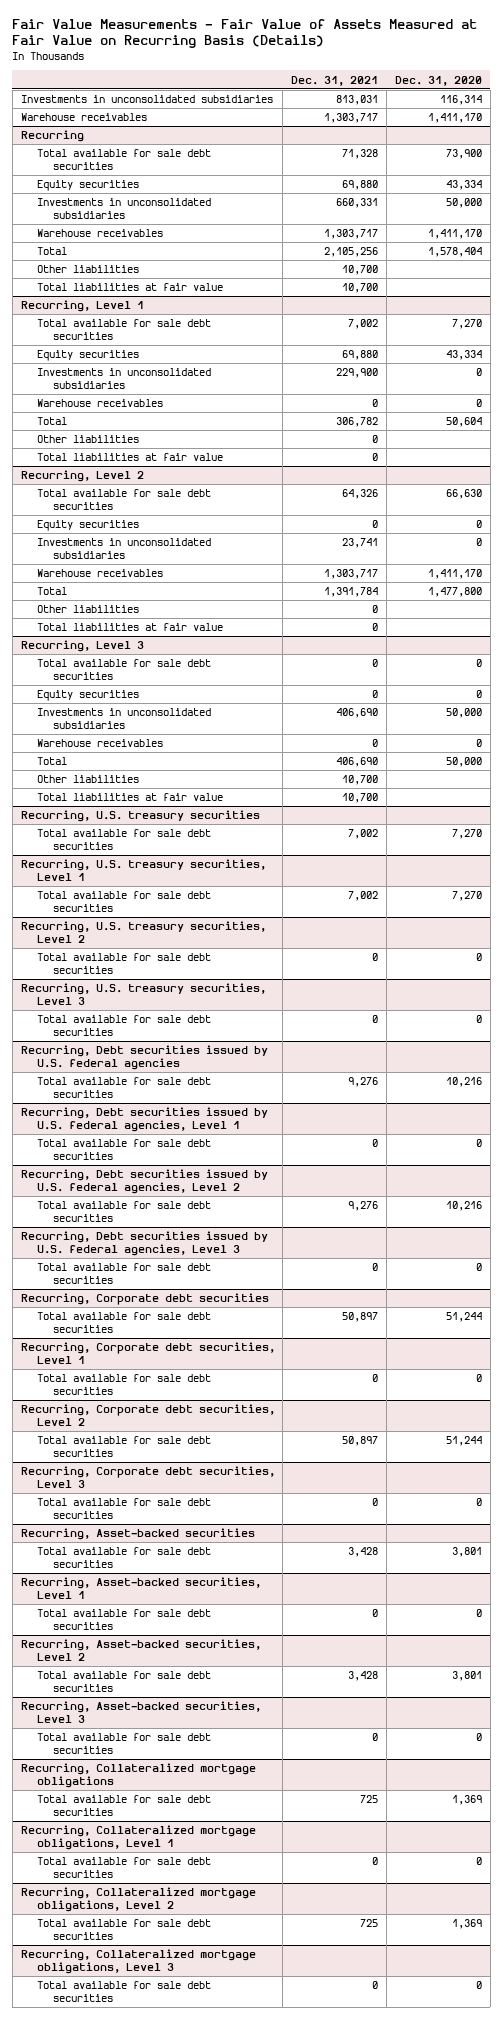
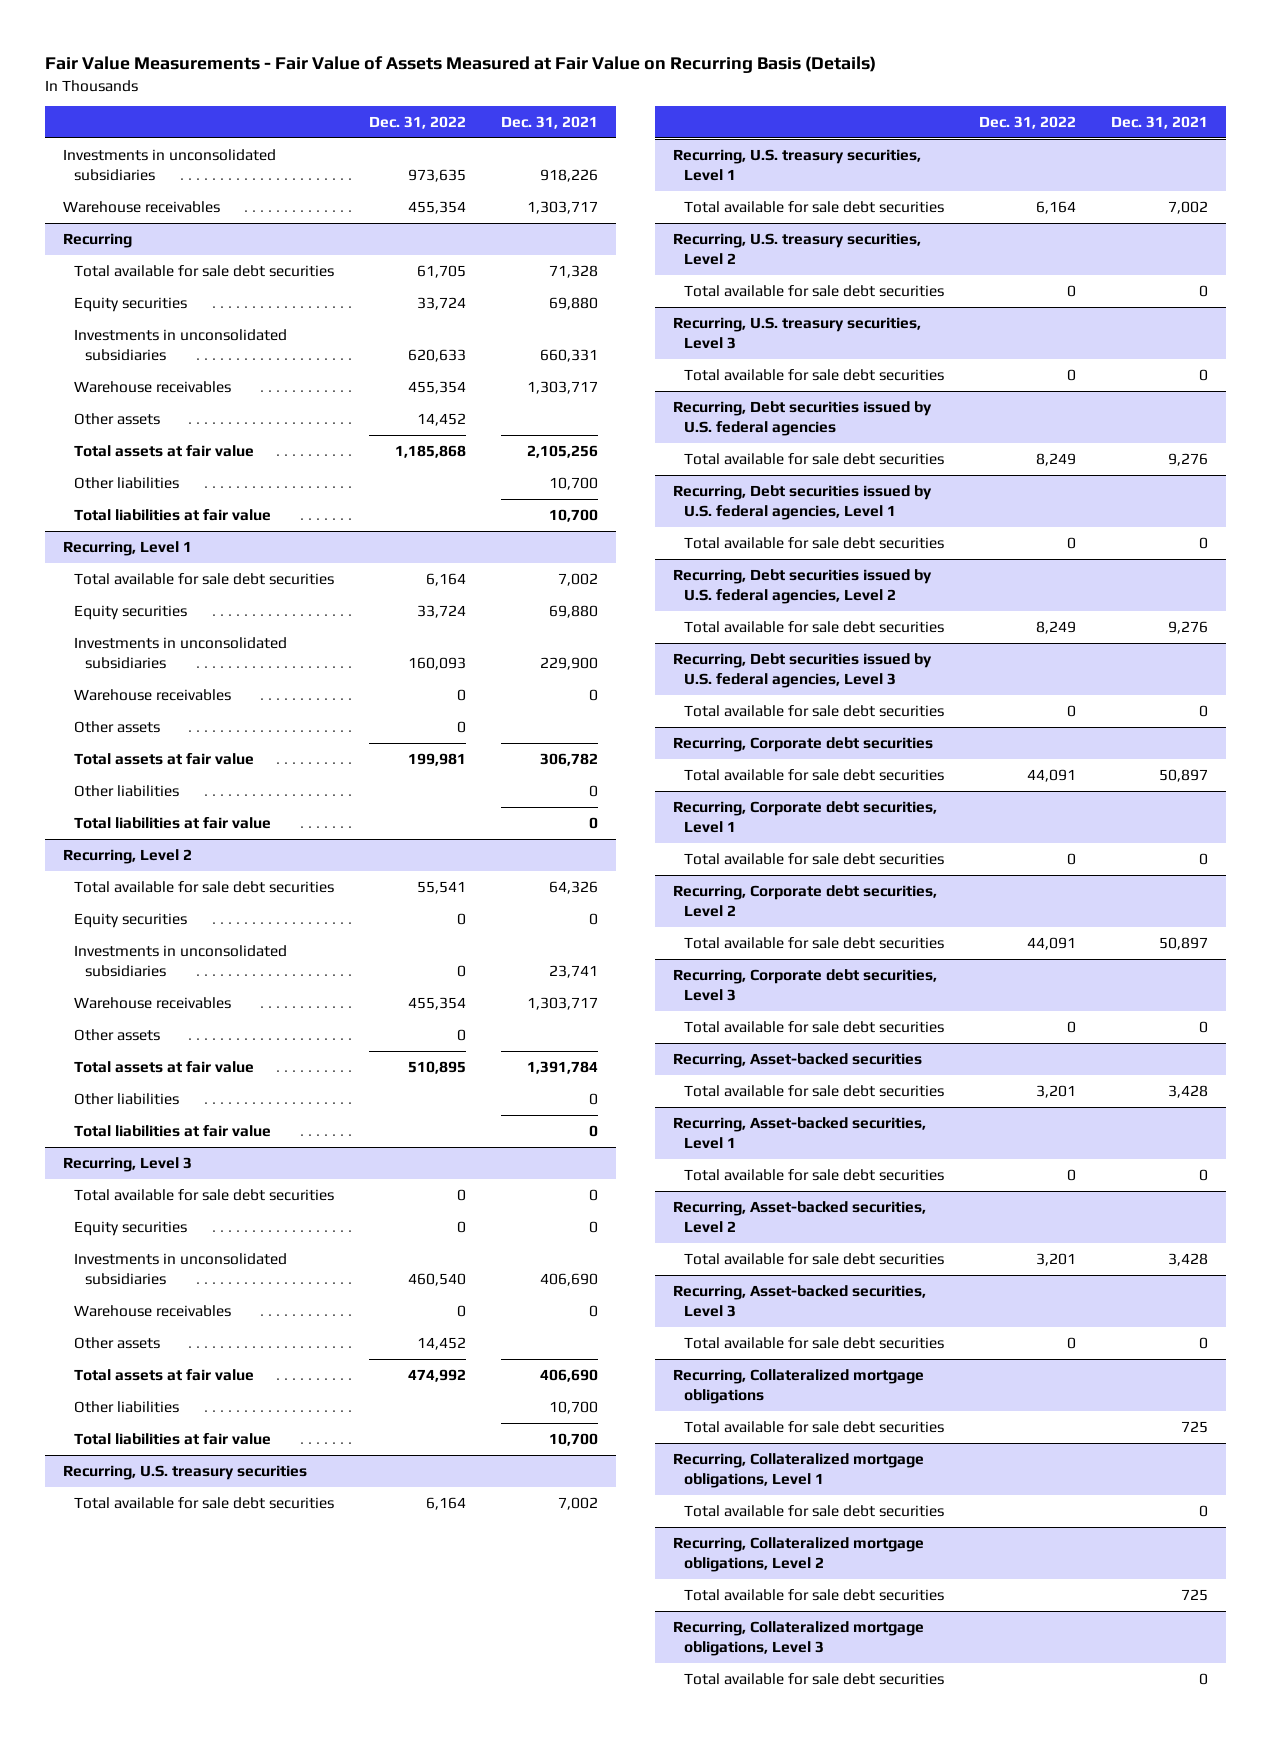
[394,75,482,86] Dec. 31, 2020 -> none
none -> [369,115,467,129] Dec. 31, 2022
[336,95,379,106] 813,031 -> [540,169,599,183] 918,226
none -> [74,412,161,425] Other assets
[36,247,67,256] Total -> [74,444,255,457] Total assets at fair value
none -> [74,720,161,733] Other assets
[36,417,67,426] Total -> [74,752,255,765] Total assets at fair value
none -> [74,1028,161,1041] Other assets
[36,587,67,596] Total -> [74,1060,255,1073] Total assets at fair value
none -> [74,1336,161,1349] Other assets
[36,757,67,766] Total -> [74,1368,255,1381] Total assets at fair value

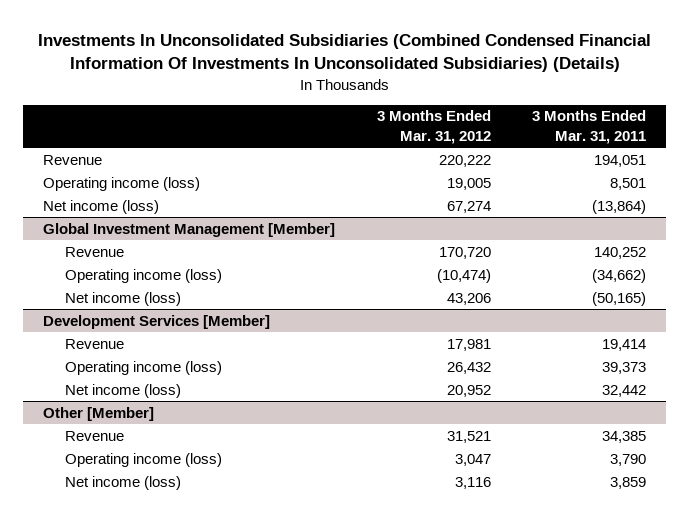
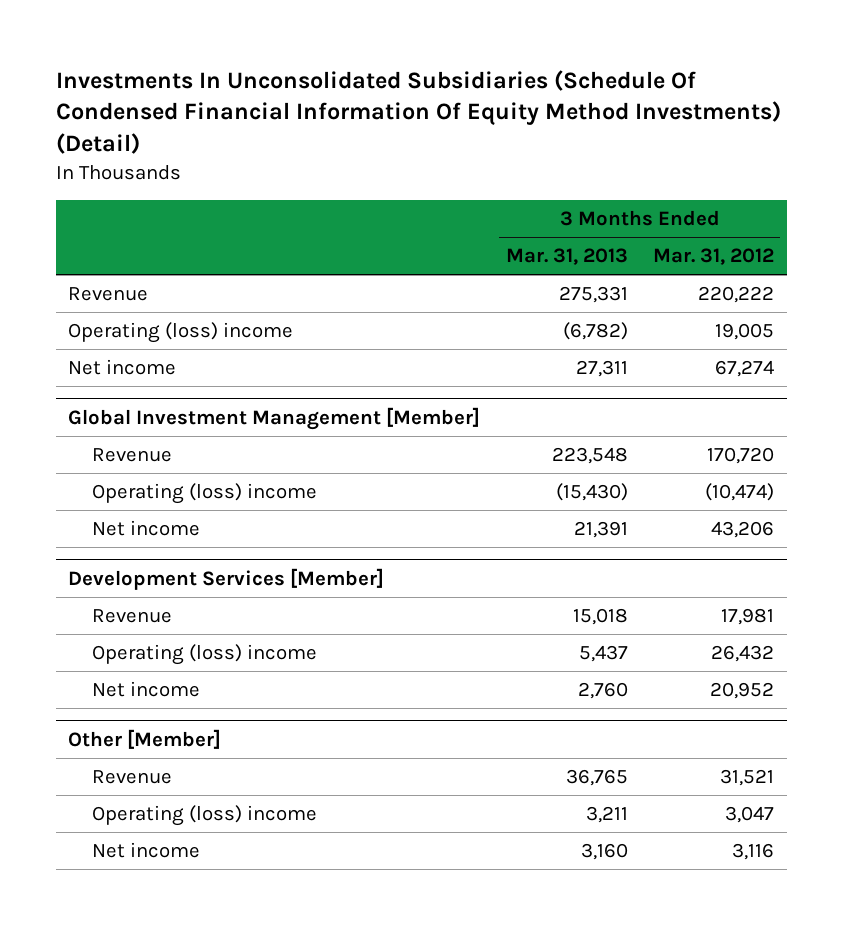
[37,34,651,73] Investments In Unconsolidated Subsidiaries (Combined Condensed Financial Information Of Investments In Unconsolidated Subsidiaries) (Details) -> [55,69,781,155] Investments In Unconsolidated Subsidiaries (Schedule Of Condensed Financial Information Of Equity Method Investments) (Detail)
[531,110,646,144] 3 Months Ended Mar. 31, 2011 -> none
none -> [505,248,628,266] Mar. 31, 2013
[43,176,201,191] Operating income (loss) -> [68,322,294,344] Operating (loss) income
[43,199,160,214] Net income (loss) -> [68,359,177,376] Net income
[64,268,222,283] Operating income (loss) -> [92,483,318,505] Operating (loss) income
[64,291,181,306] Net income (loss) -> [92,520,201,537] Net income
[64,360,222,375] Operating income (loss) -> [92,644,318,666] Operating (loss) income
[64,383,181,398] Net income (loss) -> [92,681,201,698] Net income
[64,452,222,467] Operating income (loss) -> [92,805,318,827] Operating (loss) income
[64,475,181,490] Net income (loss) -> [92,842,201,859] Net income

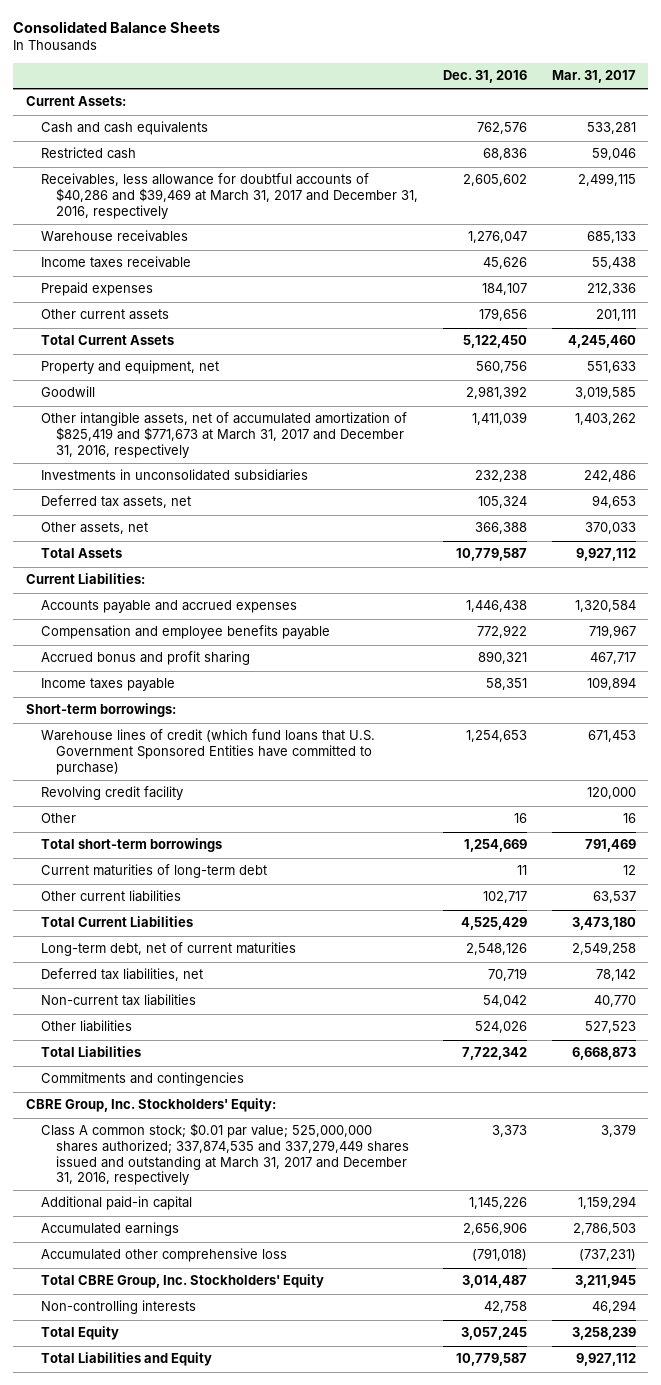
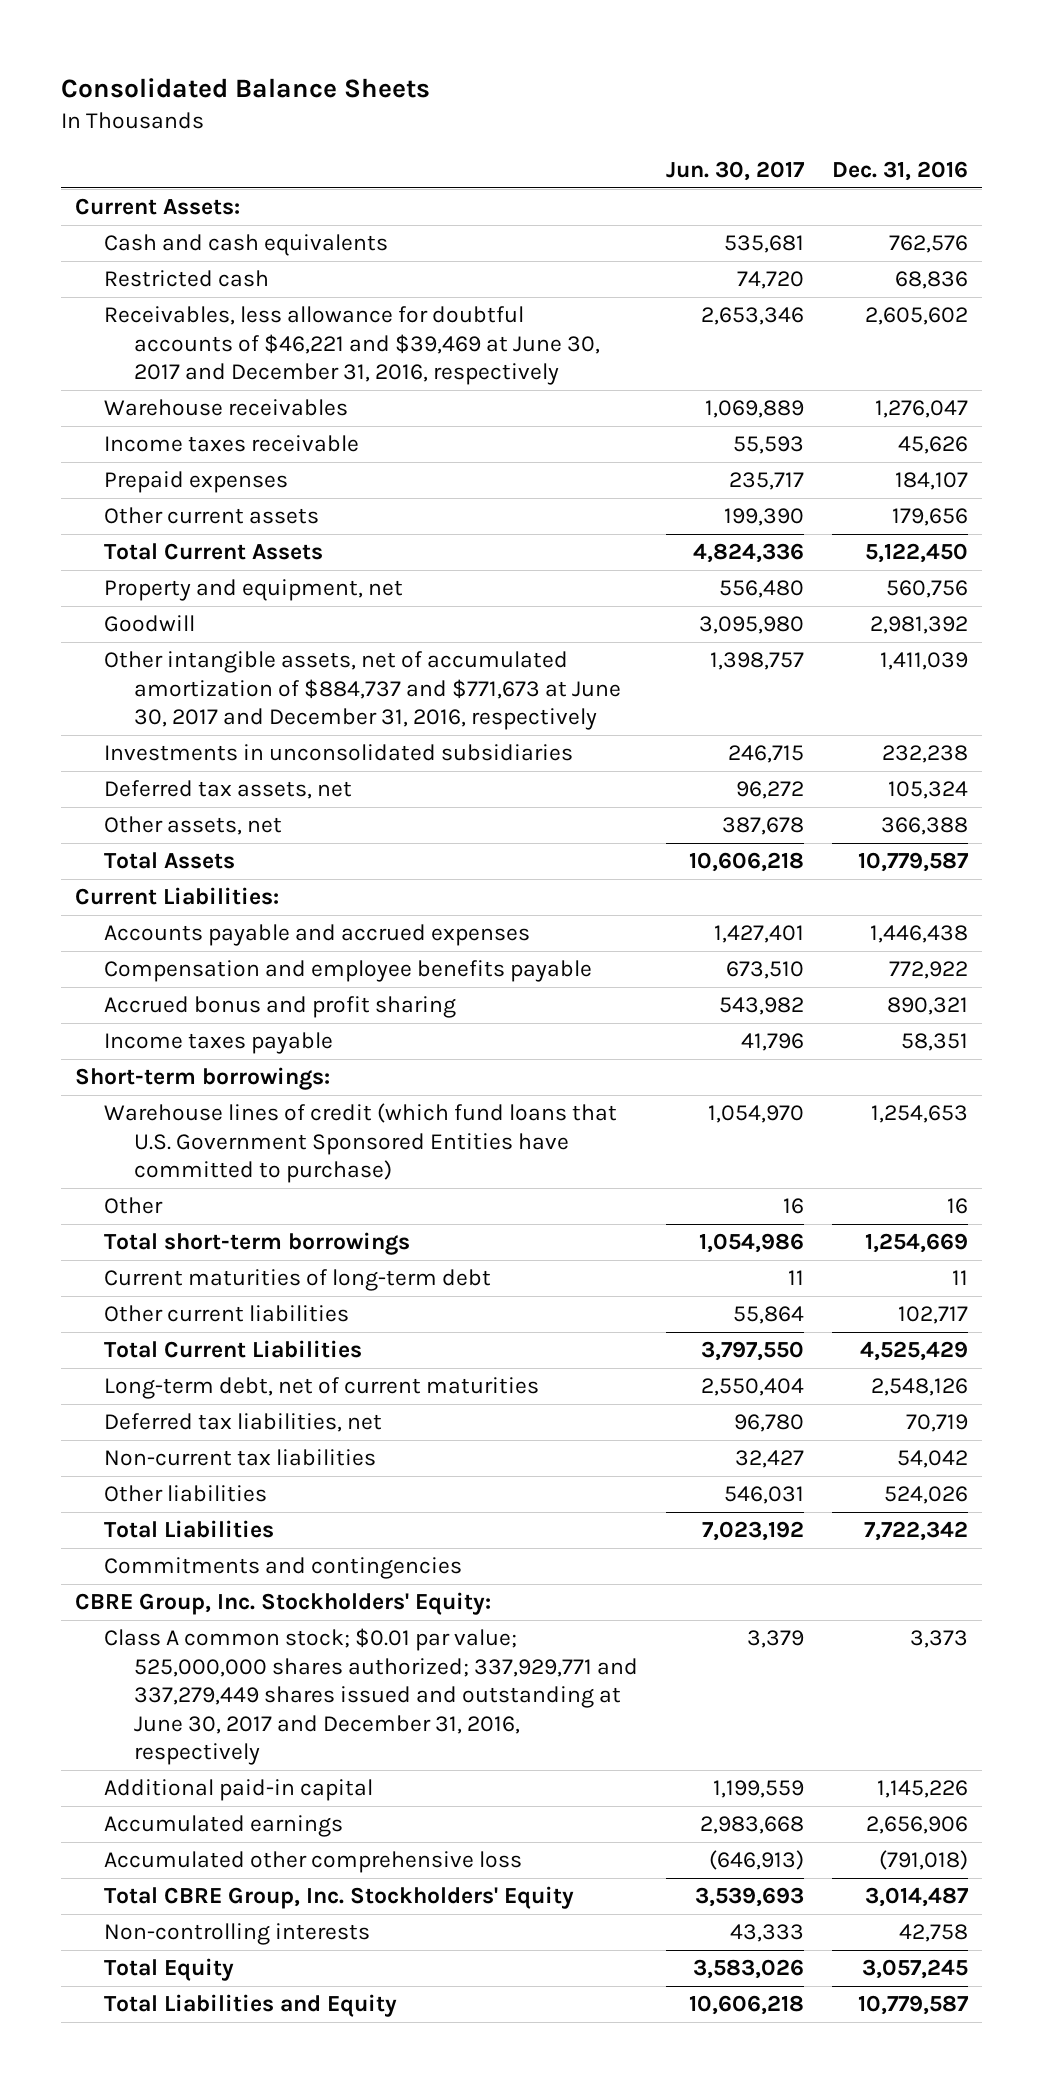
[551,70,636,84] Mar. 31, 2017 -> none
none -> [665,160,805,181] Jun. 30, 2017
[40,173,419,219] Receivables, less allowance for doubtful accounts of $40,286 and $39,469 at March 31, 2017 and December 31, 2016, respectively -> [104,306,600,386] Receivables, less allowance for doubtful accounts of $46,221 and $39,469 at June 30, 2017 and December 31, 2016, respectively
[40,412,407,458] Other intangible assets, net of accumulated amortization of $825,419 and $771,673 at March 31, 2017 and December 31, 2016, respectively -> [104,651,621,731] Other intangible assets, net of accumulated amortization of $884,737 and $771,673 at June 30, 2017 and December 31, 2016, respectively
[40,786,183,801] Revolving credit facility -> none
[40,1123,410,1186] Class A common stock; $0.01 par value; 525,000,000 shares authorized; 337,874,535 and 337,279,449 shares issued and outstanding at March 31, 2017 and December 31, 2016, respectively -> [104,1628,638,1766] Class A common stock; $0.01 par value; 525,000,000 shares authorized; 337,929,771 and 337,279,449 shares issued and outstanding at June 30, 2017 and December 31, 2016, respectively

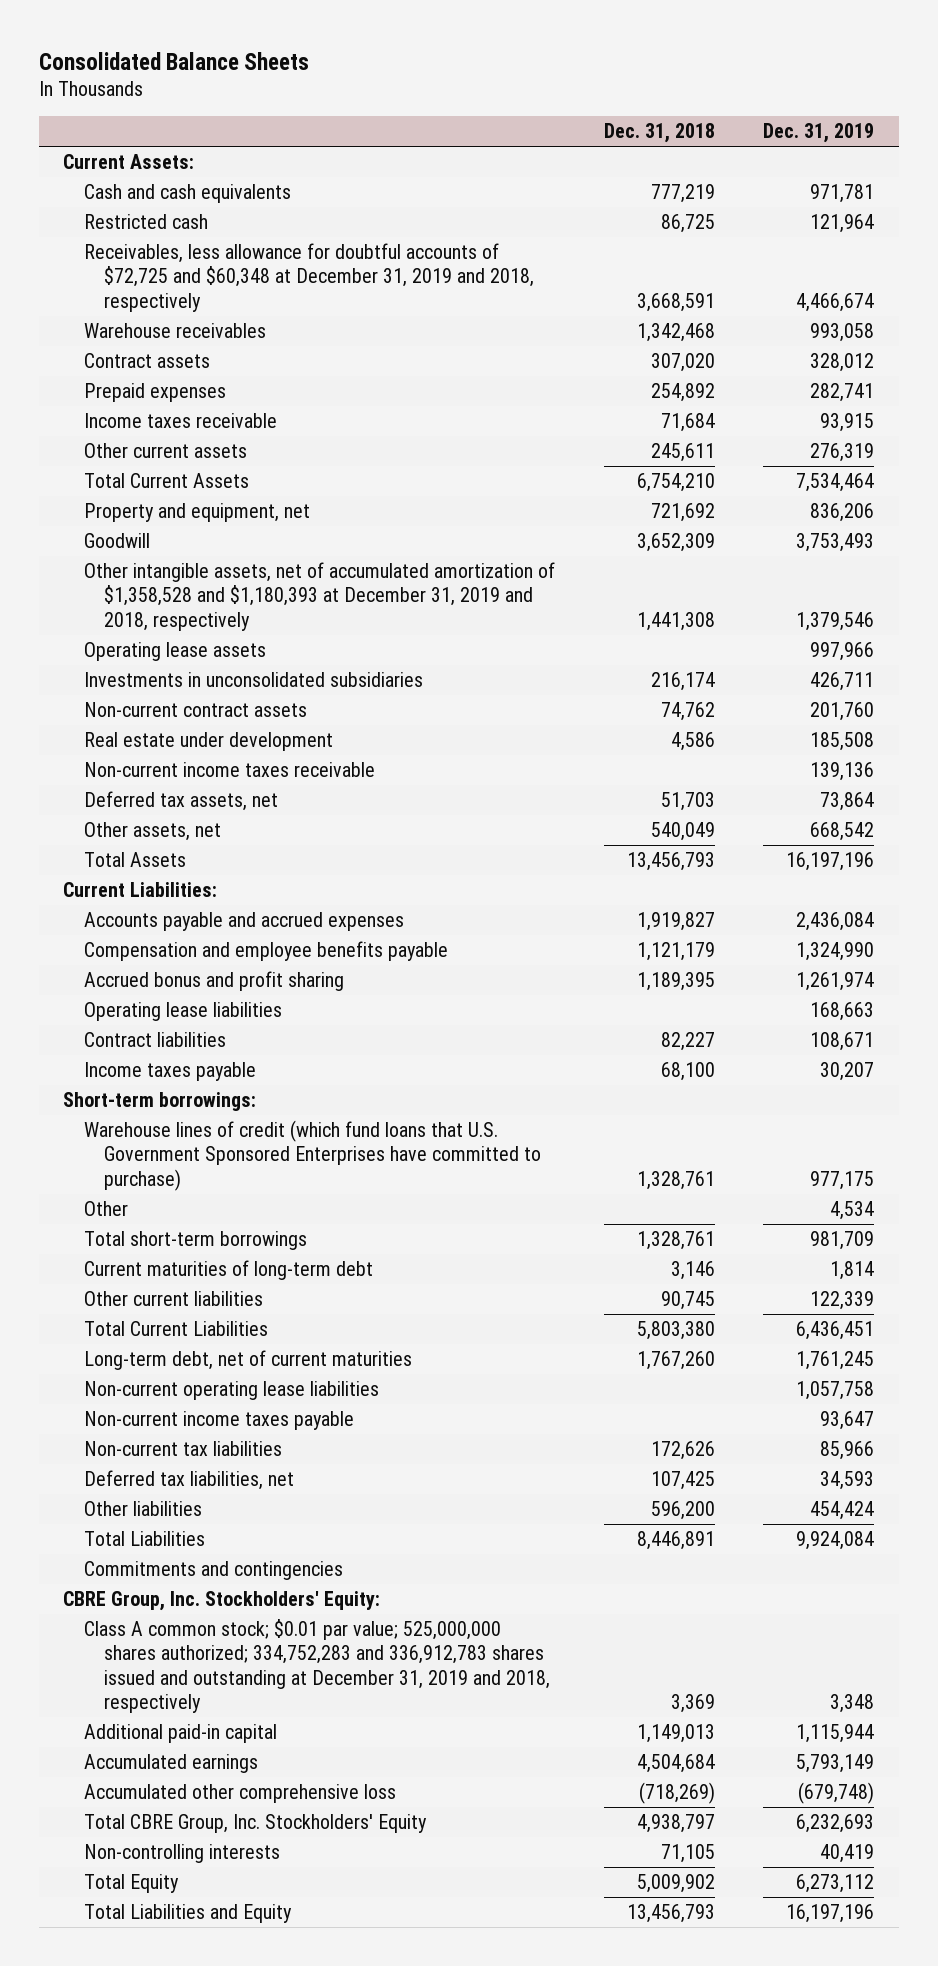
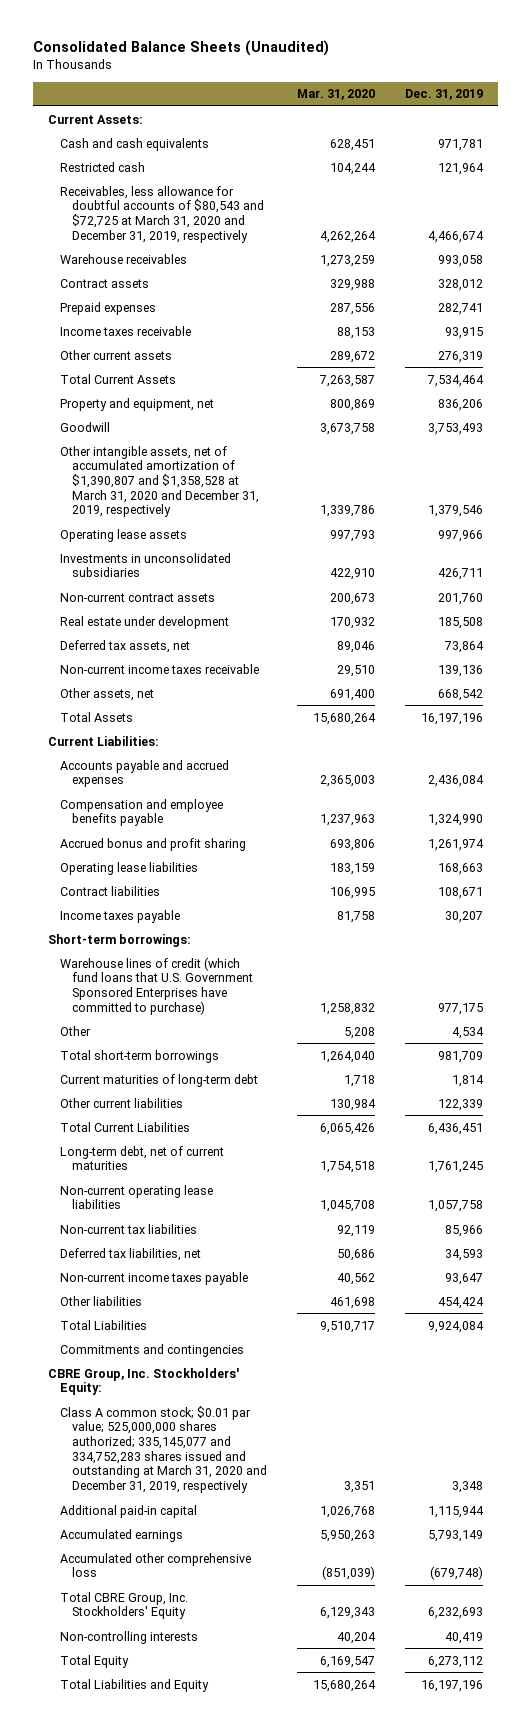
[38,51,309,70] Consolidated Balance Sheets -> [33,40,330,57] Consolidated Balance Sheets (Unaudited)
[603,123,715,144] Dec. 31, 2018 -> none
none -> [297,89,376,101] Mar. 31, 2020
[83,243,535,312] Receivables, less allowance for doubtful accounts of $72,725 and $60,348 at December 31, 2019 and 2018, respectively -> [60,185,265,243] Receivables, less allowance for doubtful accounts of $80,543 and $72,725 at March 31, 2020 and December 31, 2019, respectively
[83,562,555,631] Other intangible assets, net of accumulated amortization of $1,358,528 and $1,180,393 at December 31, 2019 and 2018, respectively -> [60,445,260,518] Other intangible assets, net of accumulated amortization of $1,390,807 and $1,358,528 at March 31, 2020 and December 31, 2019, respectively
[83,762,375,778] Non-current income taxes receivable -> [60,663,260,674] Non-current income taxes receivable
[83,1411,354,1431] Non-current income taxes payable -> [60,1271,249,1285] Non-current income taxes payable
[83,1619,551,1713] Class A common stock; $0.01 par value; 525,000,000 shares authorized; 334,752,283 and 336,912,783 shares issued and outstanding at December 31, 2019 and 2018, respectively -> [60,1405,268,1493] Class A common stock; $0.01 par value; 525,000,000 shares authorized; 335,145,077 and 334,752,283 shares issued and outstanding at March 31, 2020 and December 31, 2019, respectively

